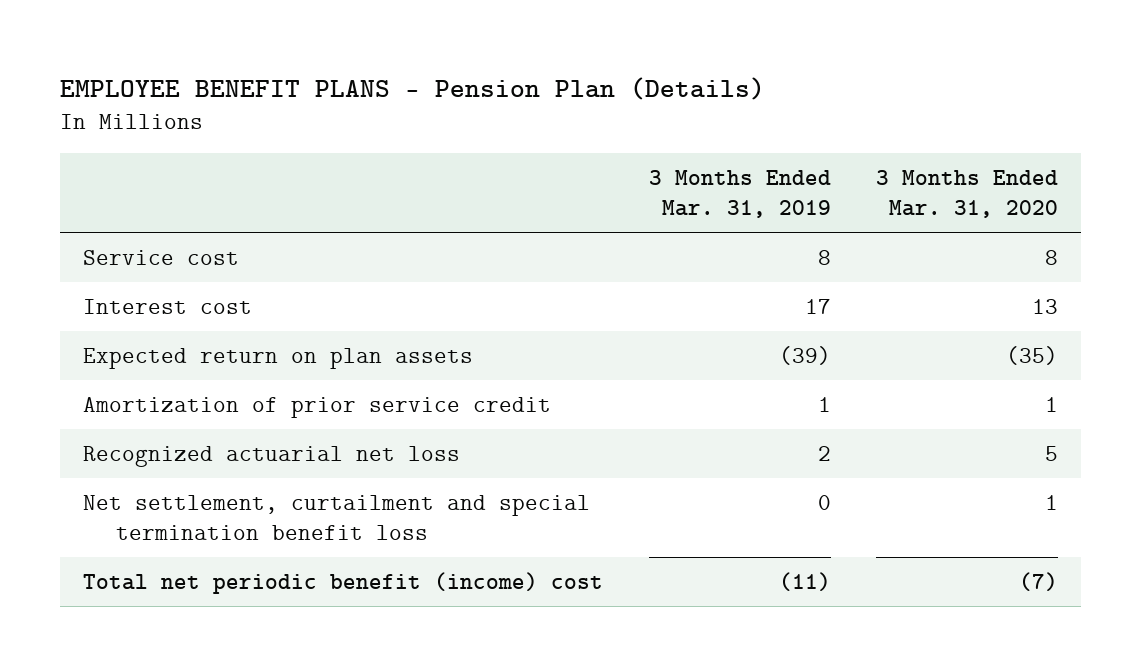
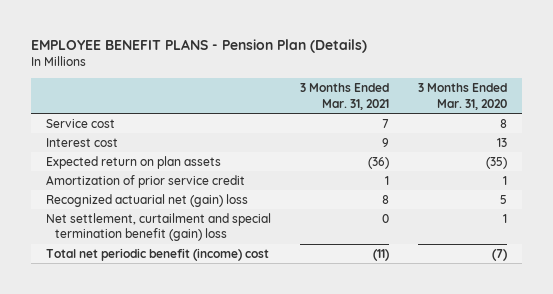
[648,169,831,218] 3 Months Ended Mar. 31, 2019 -> none
none -> [300,83,390,110] 3 Months Ended Mar. 31, 2021
[82,445,460,467] Recognized actuarial net loss -> [45,193,248,207] Recognized actuarial net (gain) loss
[82,494,590,540] Net settlement, curtailment and special termination benefit loss -> [45,212,271,242] Net settlement, curtailment and special termination benefit (gain) loss

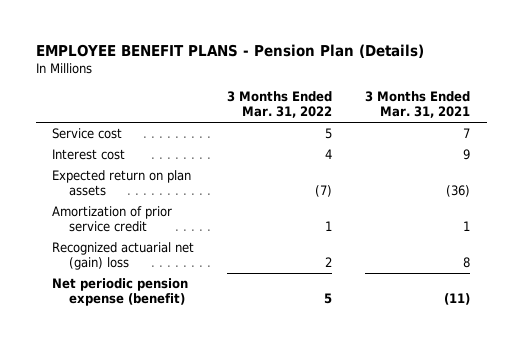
[418,83,508,110] 3 Months Ended Mar. 31, 2020 -> none
none -> [227,90,333,119] 3 Months Ended Mar. 31, 2022
[45,212,271,242] Net settlement, curtailment and special termination benefit (gain) loss -> none
[45,247,269,261] Total net periodic benefit (income) cost -> [52,278,189,307] Net periodic pension expense (benefit)

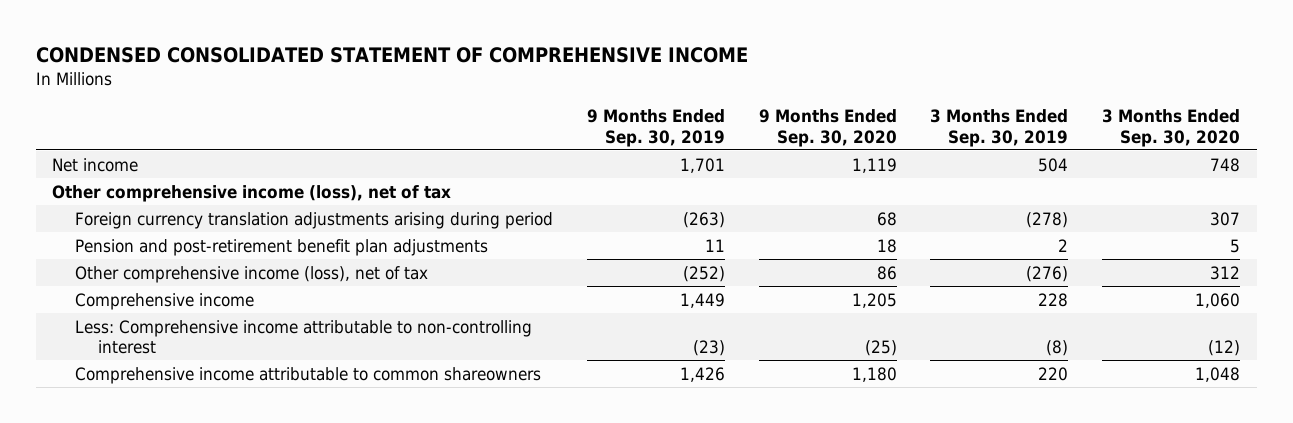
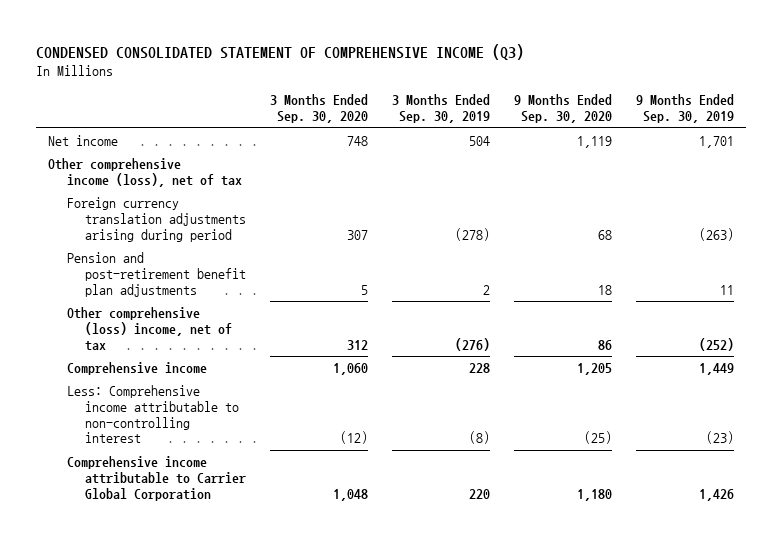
[35,47,748,64] CONDENSED CONSOLIDATED STATEMENT OF COMPREHENSIVE INCOME -> [36,43,525,60] CONDENSED CONSOLIDATED STATEMENT OF COMPREHENSIVE INCOME (Q3)
[75,265,429,283] Other comprehensive income (loss), net of tax -> [66,306,233,351] Other comprehensive (loss) income, net of tax
[75,366,542,384] Comprehensive income attributable to common shareowners -> [66,455,247,501] Comprehensive income attributable to Carrier Global Corporation

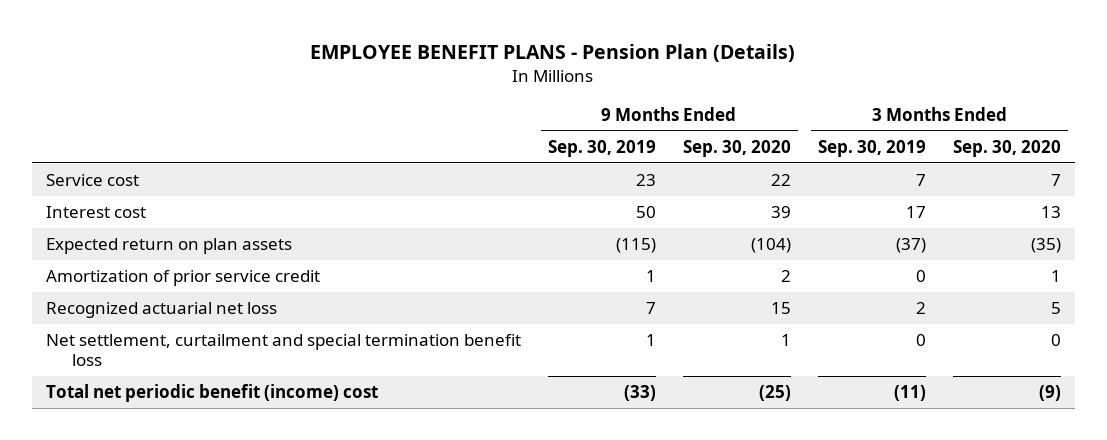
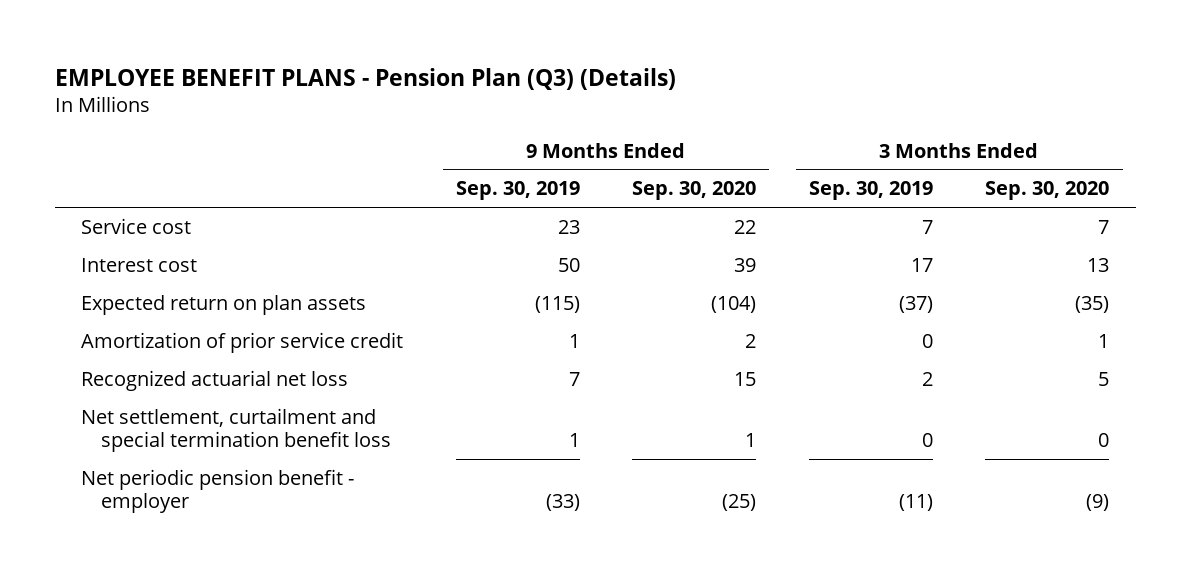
[310,43,796,62] EMPLOYEE BENEFIT PLANS - Pension Plan (Details) -> [54,67,676,90] EMPLOYEE BENEFIT PLANS - Pension Plan (Q3) (Details)
[45,384,378,403] Total net periodic benefit (income) cost -> [81,468,355,514] Net periodic pension benefit - employer

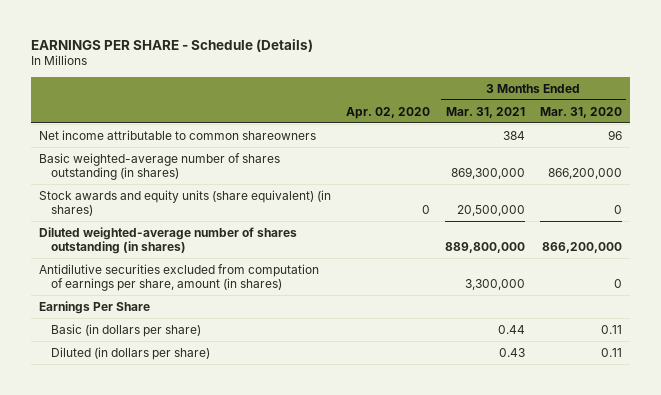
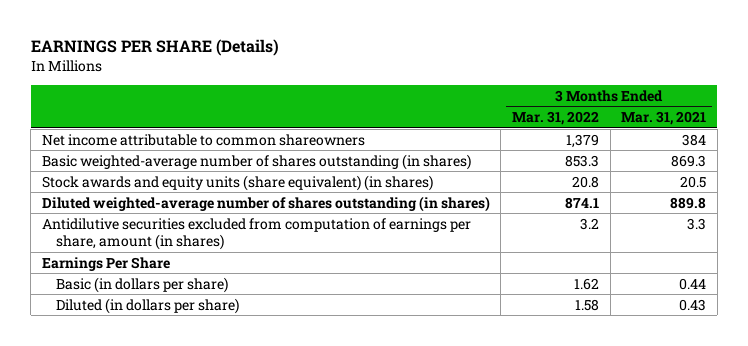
[31,38,314,52] EARNINGS PER SHARE - Schedule (Details) -> [30,39,279,57] EARNINGS PER SHARE (Details)
[345,106,430,119] Apr. 02, 2020 -> none
[539,106,622,118] Mar. 31, 2020 -> none
none -> [512,111,600,126] Mar. 31, 2022
[450,167,525,180] 869,300,000 -> [671,154,707,167] 869.3
[456,205,525,217] 20,500,000 -> [680,175,707,188] 20.5
[444,242,525,254] 889,800,000 -> [670,196,707,209] 889.8
[464,279,525,291] 3,300,000 -> [687,217,707,230] 3.3

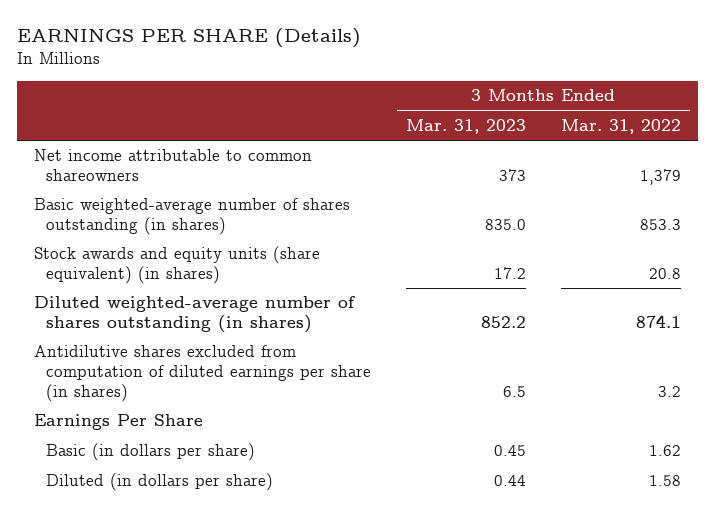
[621,111,707,126] Mar. 31, 2021 -> none
none -> [405,118,526,134] Mar. 31, 2023
[41,217,471,251] Antidilutive securities excluded from computation of earnings per share, amount (in shares) -> [34,345,371,403] Antidilutive shares excluded from computation of diluted earnings per share (in shares)

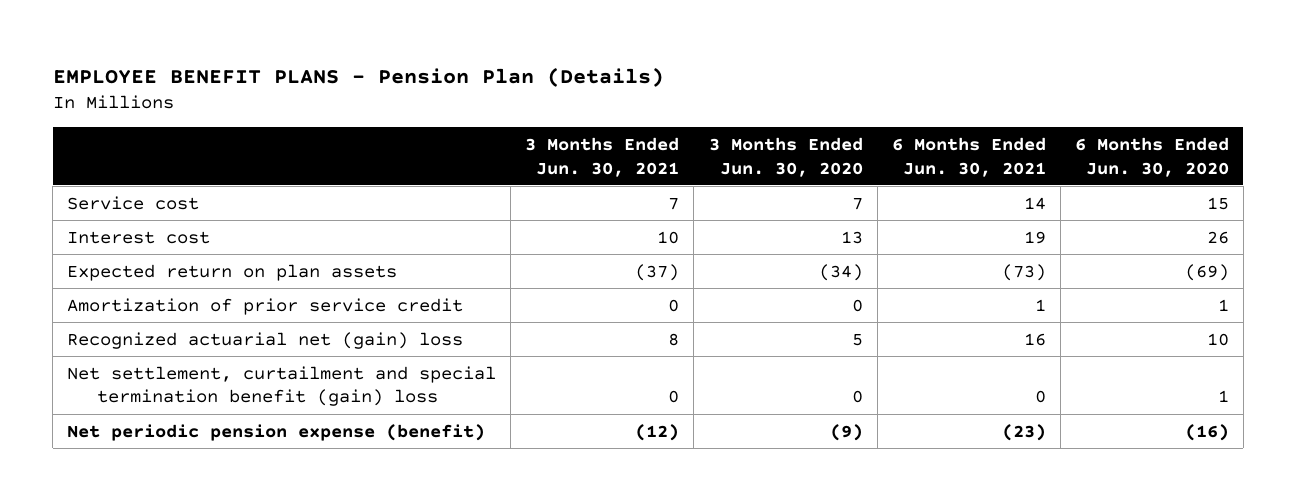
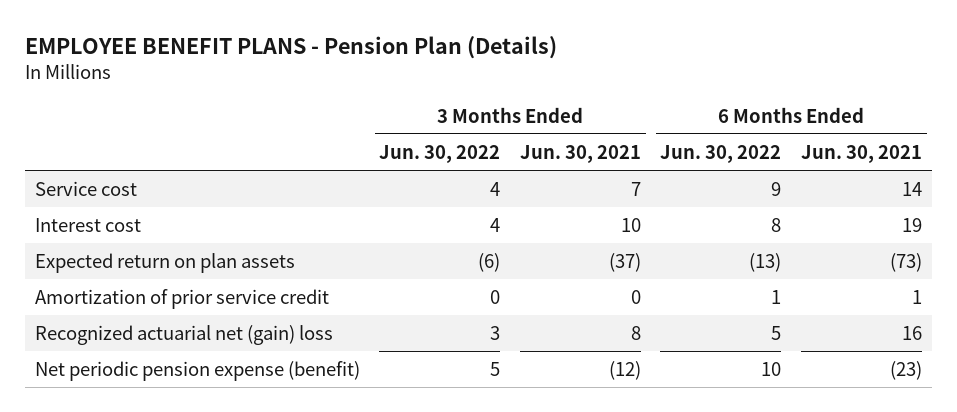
[708,136,863,177] 3 Months Ended Jun. 30, 2020 -> none
[1074,136,1229,177] 6 Months Ended Jun. 30, 2020 -> none
none -> [379,144,501,163] Jun. 30, 2022
none -> [660,144,782,163] Jun. 30, 2022
[67,365,497,407] Net settlement, curtailment and special termination benefit (gain) loss -> none

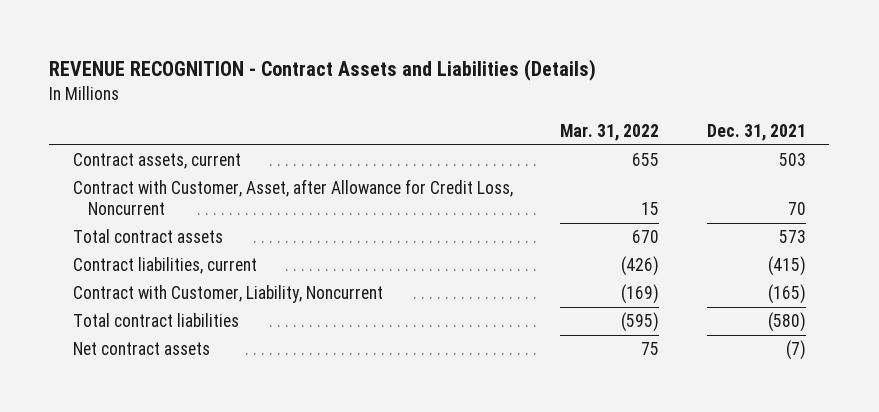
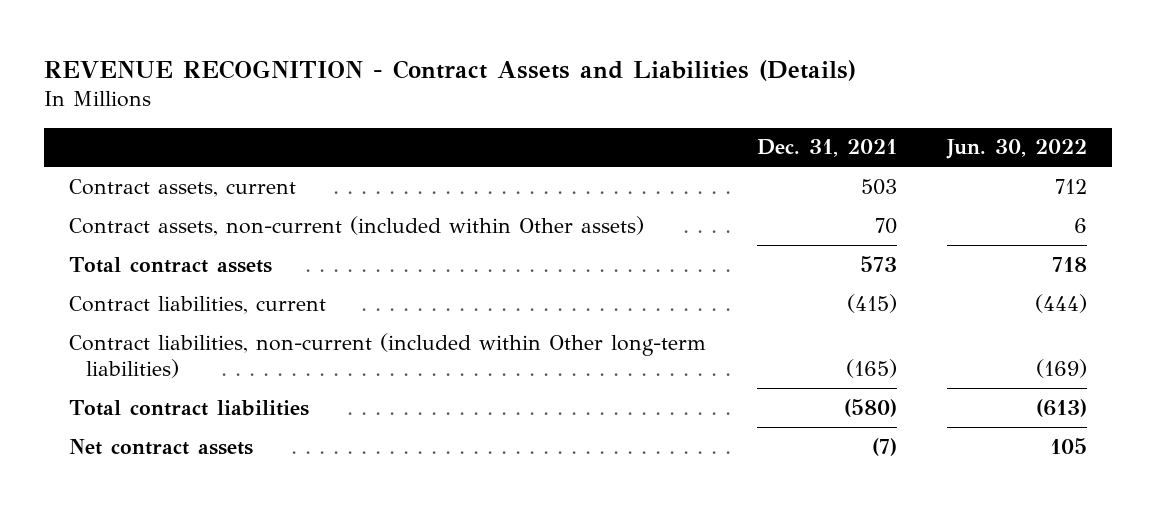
[560,124,660,142] Mar. 31, 2022 -> none
none -> [945,139,1087,160] Jun. 30, 2022
[73,179,514,216] Contract with Customer, Asset, after Allowance for Credit Loss, Noncurrent -> [69,215,645,236] Contract assets, non-current (included within Other assets)
[73,285,384,304] Contract with Customer, Liability, Noncurrent -> [69,332,707,379] Contract liabilities, non-current (included within Other long-term liabilities)

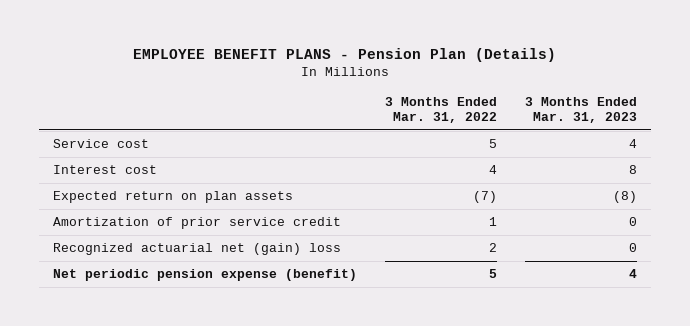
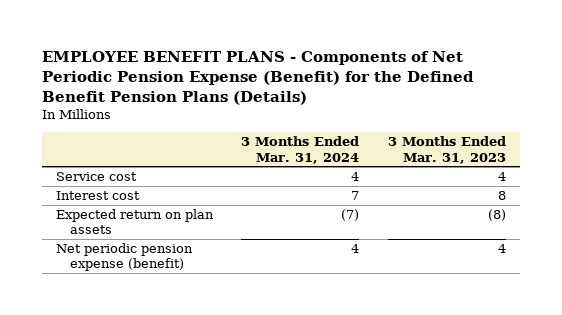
[132,47,556,62] EMPLOYEE BENEFIT PLANS - Pension Plan (Details) -> [41,50,474,105] EMPLOYEE BENEFIT PLANS - Components of Net Periodic Pension Expense (Benefit) for the Defined Benefit Pension Plans (Details)
[384,96,497,124] 3 Months Ended Mar. 31, 2022 -> none
none -> [241,136,360,164] 3 Months Ended Mar. 31, 2024
[52,217,341,230] Amortization of prior service credit -> none
[52,243,341,256] Recognized actuarial net (gain) loss -> none

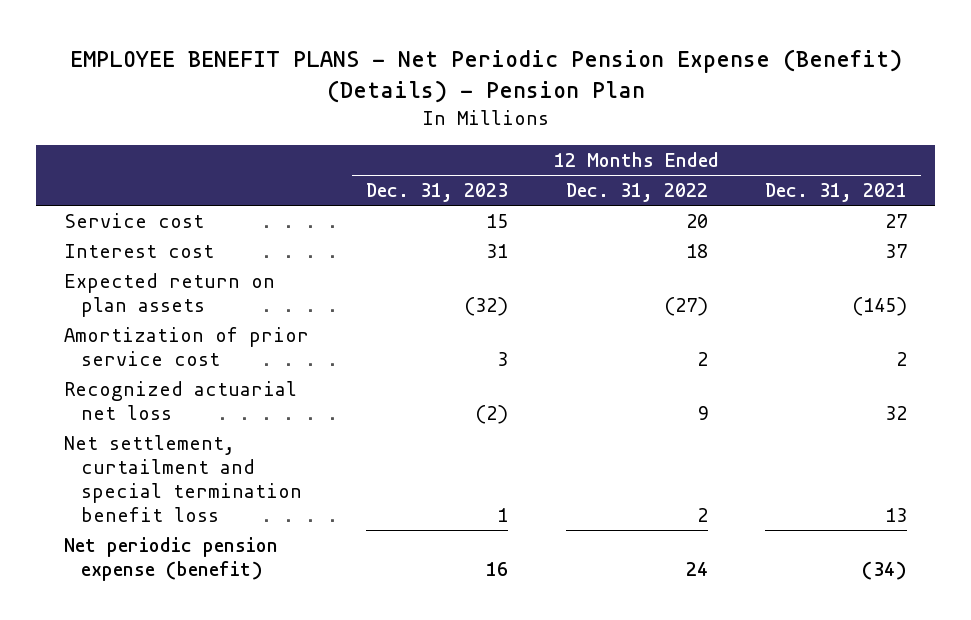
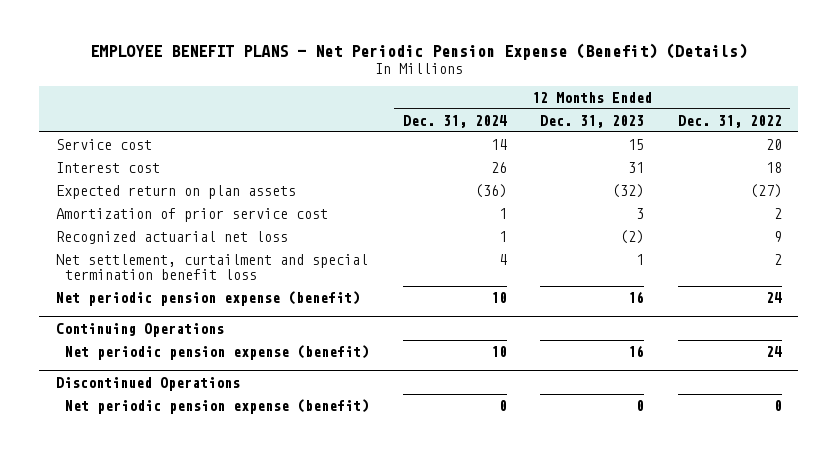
[69,48,902,104] EMPLOYEE BENEFIT PLANS - Net Periodic Pension Expense (Benefit) (Details) - Pension Plan -> [89,43,747,61] EMPLOYEE BENEFIT PLANS - Net Periodic Pension Expense (Benefit) (Details)
[764,183,907,203] Dec. 31, 2021 -> none
none -> [402,114,507,128] Dec. 31, 2024
none -> [55,322,224,337] Continuing Operations
none -> [65,345,370,361] Net periodic pension expense (benefit)
none -> [55,376,240,391] Discontinued Operations
none -> [65,399,370,415] Net periodic pension expense (benefit)

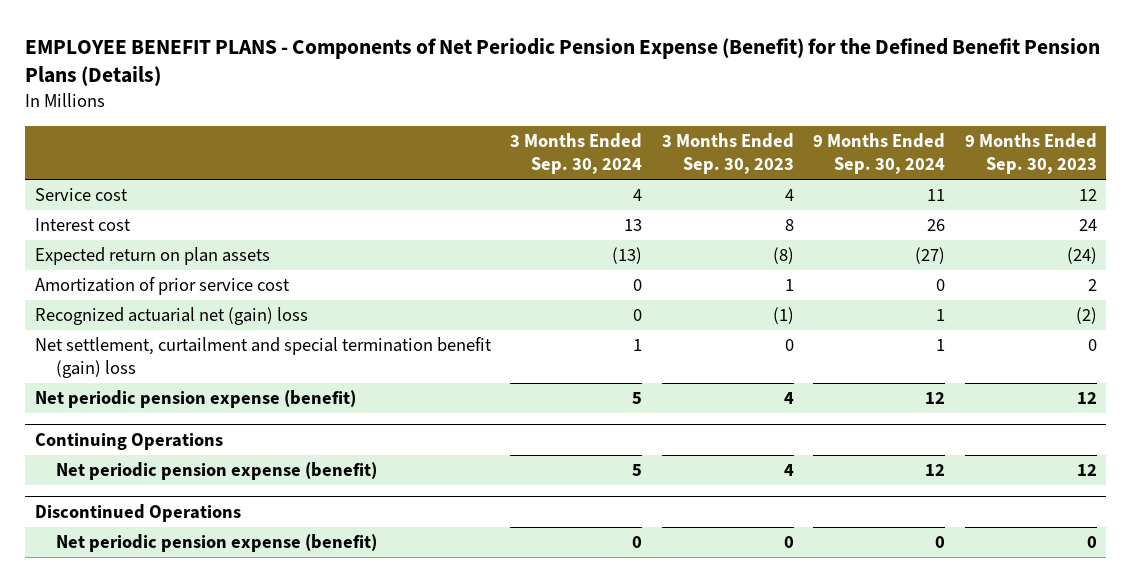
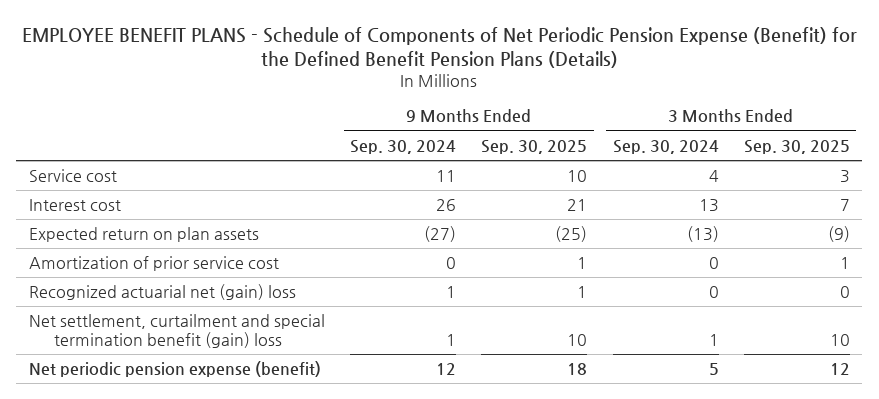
[24,37,1100,87] EMPLOYEE BENEFIT PLANS - Components of Net Periodic Pension Expense (Benefit) for the Defined Benefit Pension Plans (Details) -> [22,26,858,68] EMPLOYEE BENEFIT PLANS - Schedule of Components of Net Periodic Pension Expense (Benefit) for the Defined Benefit Pension Plans (Details)
[661,133,794,175] 3 Months Ended Sep. 30, 2023 -> none
[964,133,1097,175] 9 Months Ended Sep. 30, 2023 -> none
none -> [481,139,588,154] Sep. 30, 2025
none -> [743,139,850,154] Sep. 30, 2025
[34,432,223,450] Continuing Operations -> none
[56,462,378,481] Net periodic pension expense (benefit) -> none
[34,503,241,522] Discontinued Operations -> none
[56,534,378,553] Net periodic pension expense (benefit) -> none

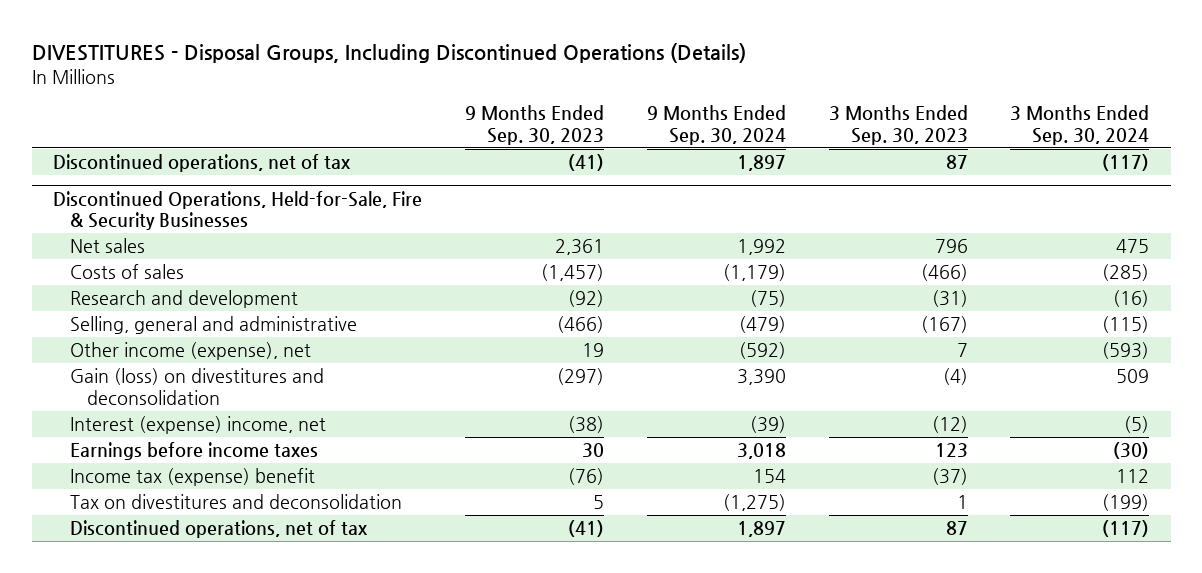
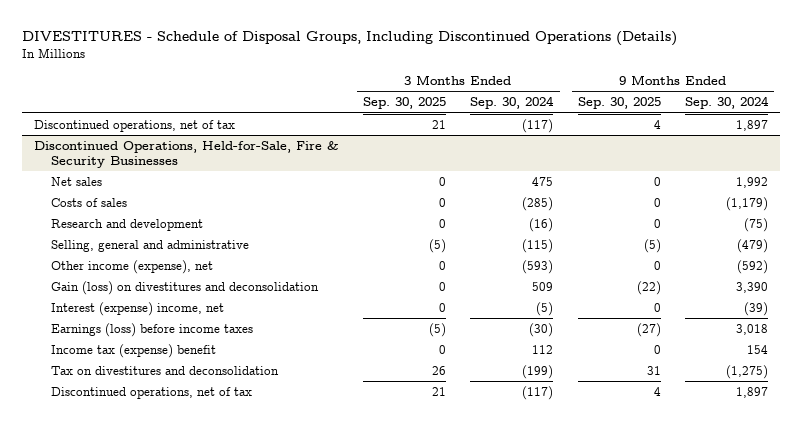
[31,42,746,63] DIVESTITURES - Disposal Groups, Including Discontinued Operations (Details) -> [21,30,677,46] DIVESTITURES - Schedule of Disposal Groups, Including Discontinued Operations (Details)
[464,105,604,145] 9 Months Ended Sep. 30, 2023 -> none
[828,105,968,145] 3 Months Ended Sep. 30, 2023 -> none
none -> [363,97,447,110] Sep. 30, 2025
none -> [577,97,661,110] Sep. 30, 2025
[69,442,318,461] Earnings before income taxes -> [50,322,253,337] Earnings (loss) before income taxes

